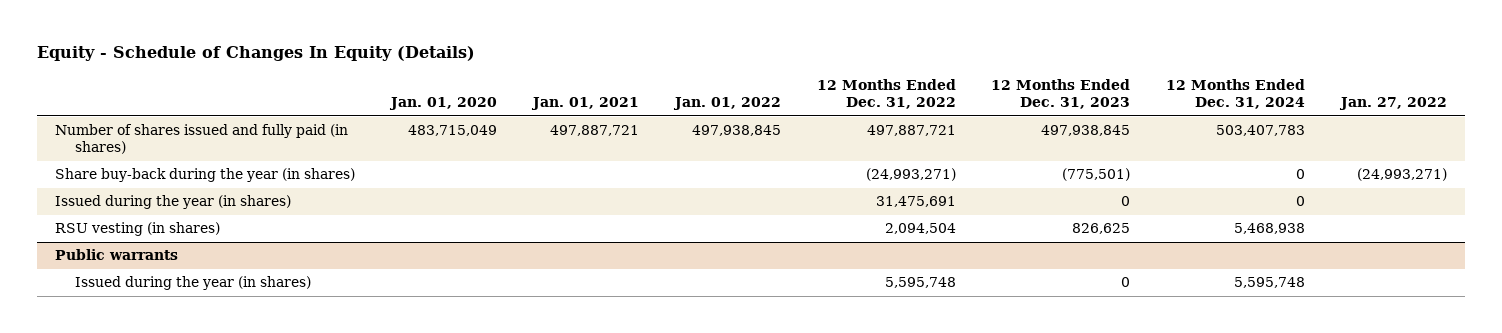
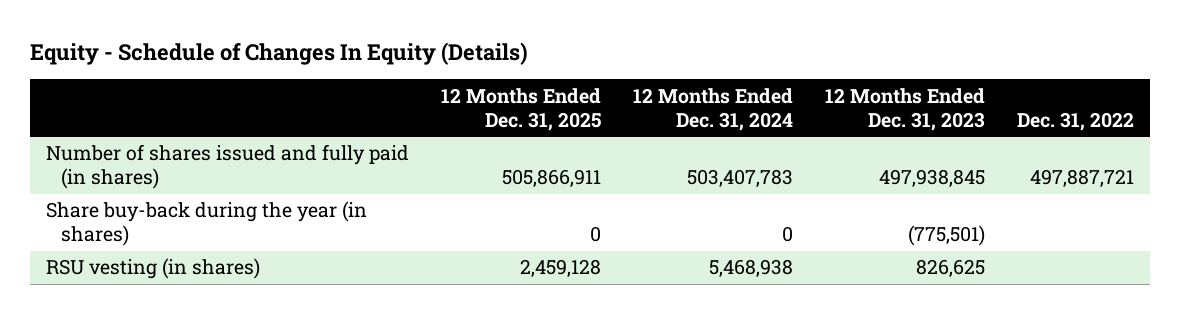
[389,96,498,110] Jan. 01, 2020 -> none
[530,96,639,110] Jan. 01, 2021 -> none
[672,96,781,110] Jan. 01, 2022 -> none
[816,79,956,109] 12 Months Ended Dec. 31, 2022 -> none
[1339,96,1448,110] Jan. 27, 2022 -> none
none -> [441,87,602,131] 12 Months Ended Dec. 31, 2025
none -> [1017,111,1135,131] Dec. 31, 2022
[55,195,292,210] Issued during the year (in shares) -> none
[55,249,179,261] Public warrants -> none
[75,276,312,291] Issued during the year (in shares) -> none

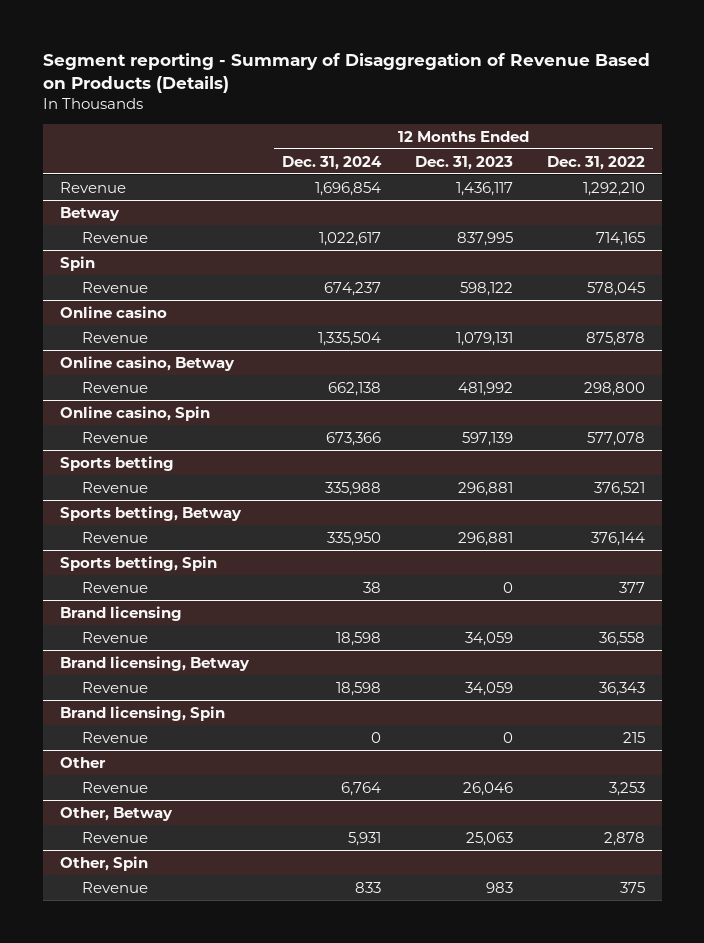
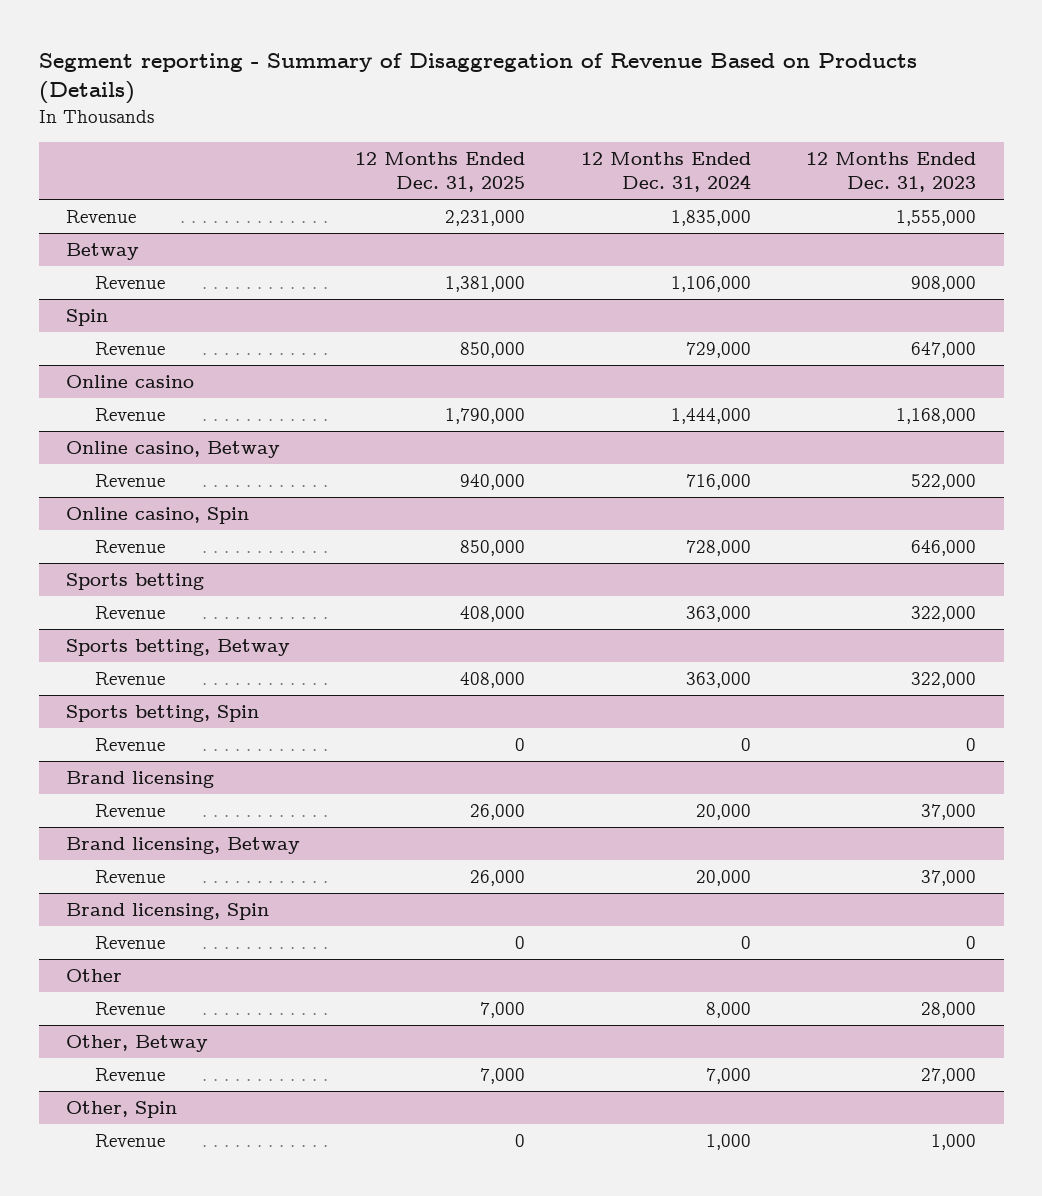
[546,155,645,170] Dec. 31, 2022 -> none
none -> [355,152,526,193] 12 Months Ended Dec. 31, 2025
[315,181,382,196] 1,696,854 -> [670,210,751,227] 1,835,000
[456,181,514,196] 1,436,117 -> [895,210,976,227] 1,555,000
[319,231,382,246] 1,022,617 -> [670,276,751,293] 1,106,000
[457,231,514,246] 837,995 -> [910,276,976,293] 908,000
[324,281,382,296] 674,237 -> [685,342,751,359] 729,000
[460,281,514,296] 598,122 -> [910,342,976,359] 647,000
[318,331,382,346] 1,335,504 -> [670,408,751,425] 1,444,000
[456,331,514,346] 1,079,131 -> [895,408,976,425] 1,168,000
[328,381,382,396] 662,138 -> [685,474,751,491] 716,000
[458,381,514,396] 481,992 -> [910,474,976,491] 522,000
[326,431,382,446] 673,366 -> [685,540,751,557] 728,000
[462,431,514,446] 597,139 -> [910,540,976,557] 646,000
[325,481,382,496] 335,988 -> [685,606,751,623] 363,000
[458,481,514,496] 296,881 -> [910,606,976,623] 322,000
[327,531,382,546] 335,950 -> [685,672,751,689] 363,000
[458,531,514,546] 296,881 -> [910,672,976,689] 322,000
[363,581,382,593] 38 -> [740,738,751,752] 0
[336,631,382,646] 18,598 -> [695,804,751,821] 20,000
[465,631,514,646] 34,059 -> [920,804,976,821] 37,000
[336,681,382,696] 18,598 -> [695,870,751,887] 20,000
[465,681,514,696] 34,059 -> [920,870,976,887] 37,000
[341,781,382,796] 6,764 -> [705,1002,751,1019] 8,000
[463,781,514,796] 26,046 -> [920,1002,976,1019] 28,000
[348,831,382,846] 5,931 -> [705,1068,751,1085] 7,000
[466,831,514,846] 25,063 -> [920,1068,976,1085] 27,000
[355,881,382,893] 833 -> [705,1134,751,1151] 1,000
[486,881,514,893] 983 -> [930,1134,976,1151] 1,000

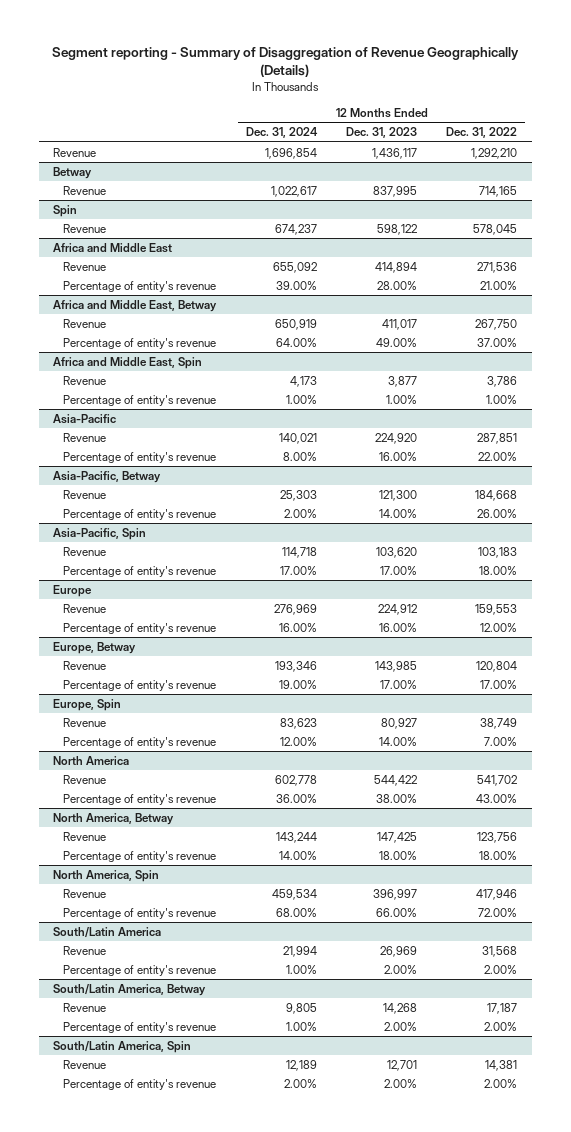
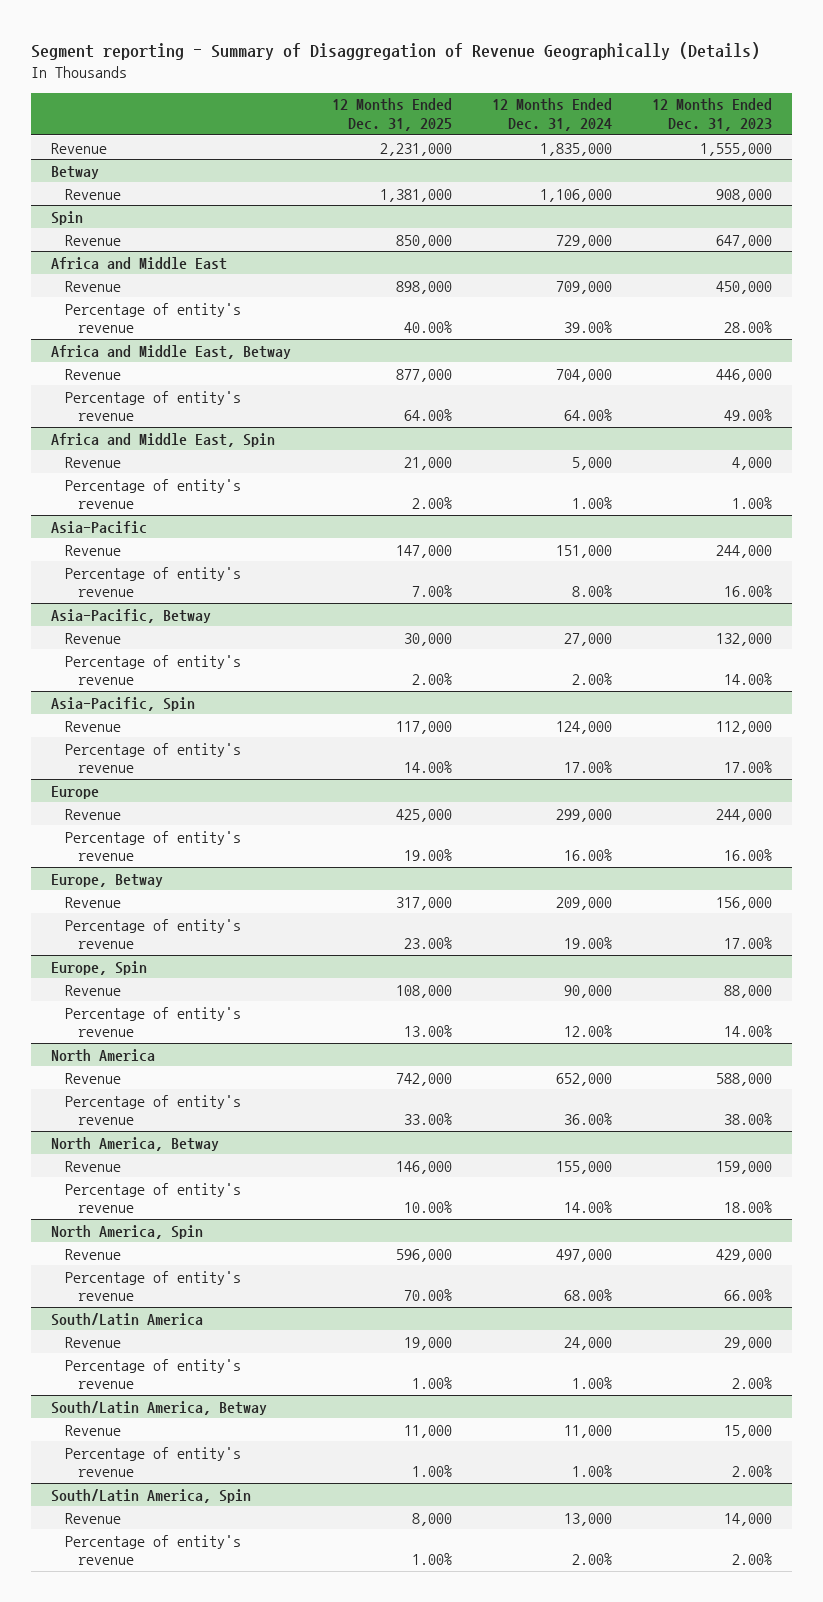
[446,127,518,139] Dec. 31, 2022 -> none
none -> [331,98,452,132] 12 Months Ended Dec. 31, 2025
[264,148,317,160] 1,696,854 -> [539,142,612,156] 1,835,000
[372,148,418,160] 1,436,117 -> [699,142,772,156] 1,555,000
[270,186,317,198] 1,022,617 -> [539,188,612,202] 1,106,000
[373,186,418,198] 837,995 -> [715,188,772,202] 908,000
[274,224,317,236] 674,237 -> [555,234,612,248] 729,000
[377,224,418,236] 598,122 -> [715,234,772,248] 647,000
[272,262,317,274] 655,092 -> [555,280,612,294] 709,000
[375,262,418,274] 414,894 -> [715,280,772,294] 450,000
[274,319,317,331] 650,919 -> [555,368,612,382] 704,000
[382,319,418,331] 411,017 -> [715,368,772,382] 446,000
[289,376,317,388] 4,173 -> [571,456,612,470] 5,000
[388,376,418,388] 3,877 -> [731,456,772,470] 4,000
[278,433,317,445] 140,021 -> [555,544,612,558] 151,000
[375,433,418,445] 224,920 -> [715,544,772,558] 244,000
[279,490,317,502] 25,303 -> [563,632,612,646] 27,000
[379,490,418,502] 121,300 -> [715,632,772,646] 132,000
[281,547,317,559] 114,718 -> [555,720,612,734] 124,000
[376,547,418,559] 103,620 -> [715,720,772,734] 112,000
[273,604,317,616] 276,969 -> [555,808,612,822] 299,000
[378,604,418,616] 224,912 -> [715,808,772,822] 244,000
[274,661,317,673] 193,346 -> [555,896,612,910] 209,000
[375,661,418,673] 143,985 -> [715,896,772,910] 156,000
[279,718,317,730] 83,623 -> [563,984,612,998] 90,000
[381,718,418,730] 80,927 -> [723,984,772,998] 88,000
[274,775,317,787] 602,778 -> [555,1072,612,1086] 652,000
[374,775,418,787] 544,422 -> [715,1072,772,1086] 588,000
[275,832,317,844] 143,244 -> [555,1160,612,1174] 155,000
[377,832,418,844] 147,425 -> [715,1160,772,1174] 159,000
[271,889,317,901] 459,534 -> [555,1248,612,1262] 497,000
[373,889,418,901] 396,997 -> [715,1248,772,1262] 429,000
[282,946,317,958] 21,994 -> [563,1336,612,1350] 24,000
[380,946,418,958] 26,969 -> [723,1336,772,1350] 29,000
[285,1003,317,1015] 9,805 -> [563,1424,612,1438] 11,000
[383,1003,418,1015] 14,268 -> [723,1424,772,1438] 15,000
[285,1060,317,1072] 12,189 -> [563,1512,612,1526] 13,000
[387,1060,418,1072] 12,701 -> [723,1512,772,1526] 14,000

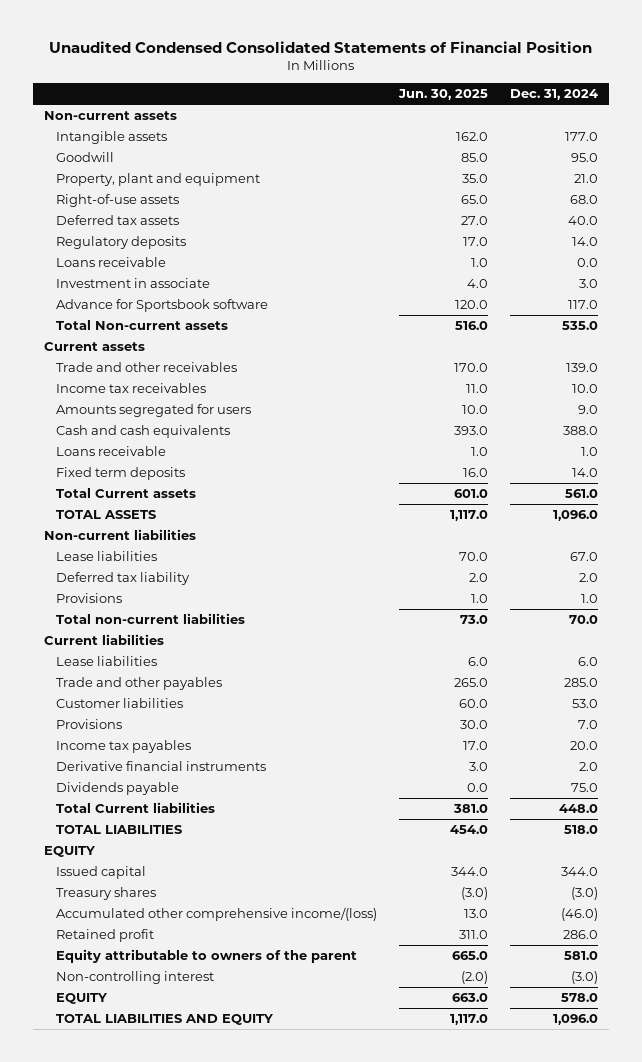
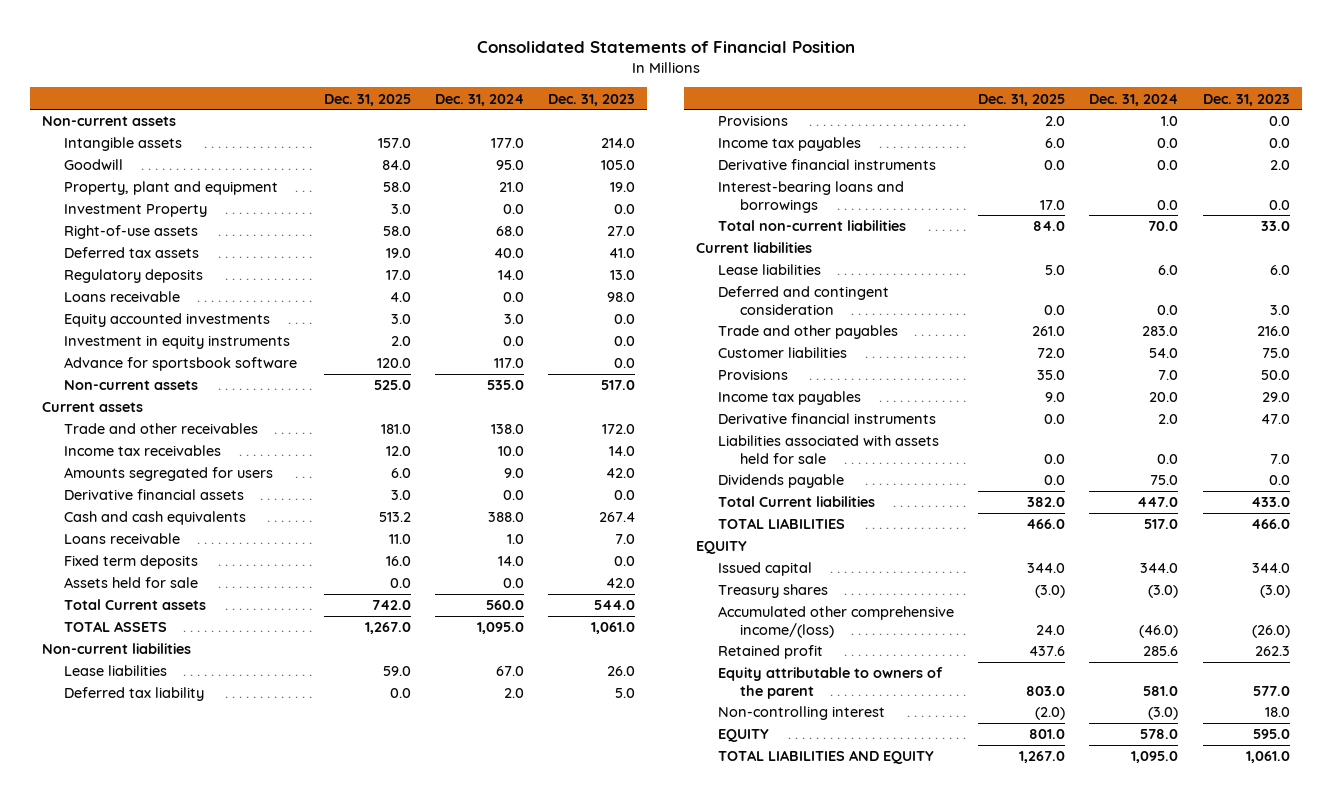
[48,40,592,53] Unaudited Condensed Consolidated Statements of Financial Position -> [476,40,855,53] Consolidated Statements of Financial Position
[398,89,489,101] Jun. 30, 2025 -> none
none -> [323,93,411,106] Dec. 31, 2025
none -> [548,93,636,106] Dec. 31, 2023
none -> [63,204,207,218] Investment Property
[56,278,211,289] Investment in associate -> [63,313,270,328] Equity accounted investments
none -> [63,335,290,350] Investment in equity instruments
[56,299,269,313] Advance for Sportsbook software -> [63,357,297,372] Advance for sportsbook software
[56,320,229,331] Total Non-current assets -> [63,380,198,391] Non-current assets
[566,363,599,373] 139.0 -> [491,424,525,435] 138.0
none -> [63,489,244,501] Derivative financial assets
none -> [63,577,198,589] Assets held for sale
[565,489,599,499] 561.0 -> [486,600,525,611] 560.0
[553,510,599,522] 1,096.0 -> [477,622,525,635] 1,095.0
none -> [717,137,861,152] Income tax payables
none -> [717,159,936,171] Derivative financial instruments
none -> [717,181,904,213] Interest-bearing loans and borrowings
none -> [717,286,889,315] Deferred and contingent consideration
[564,678,599,688] 285.0 -> [1142,326,1179,337] 283.0
[572,699,599,709] 53.0 -> [1149,348,1179,359] 54.0
none -> [717,435,939,464] Liabilities associated with assets held for sale
[559,804,599,814] 448.0 -> [1137,497,1179,508] 447.0
[564,825,599,835] 518.0 -> [1144,519,1179,530] 517.0
[563,930,599,940] 286.0 -> [1143,646,1179,657] 285.6
[553,1014,599,1026] 1,096.0 -> [1131,751,1179,764] 1,095.0

